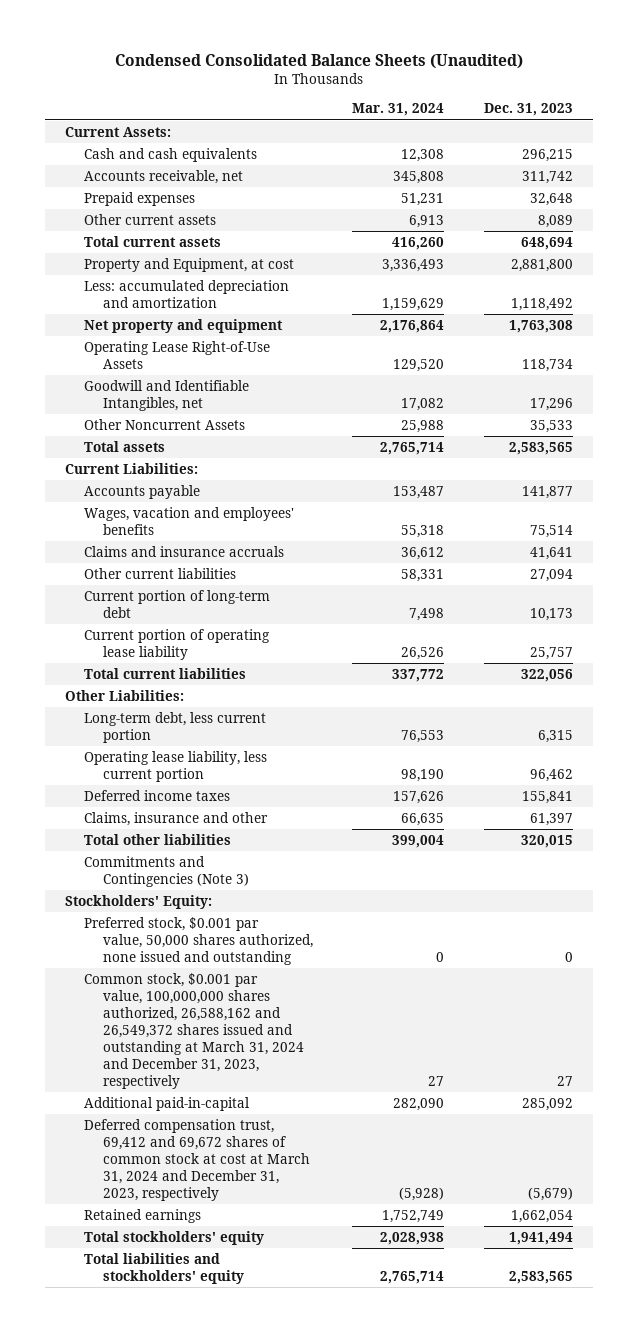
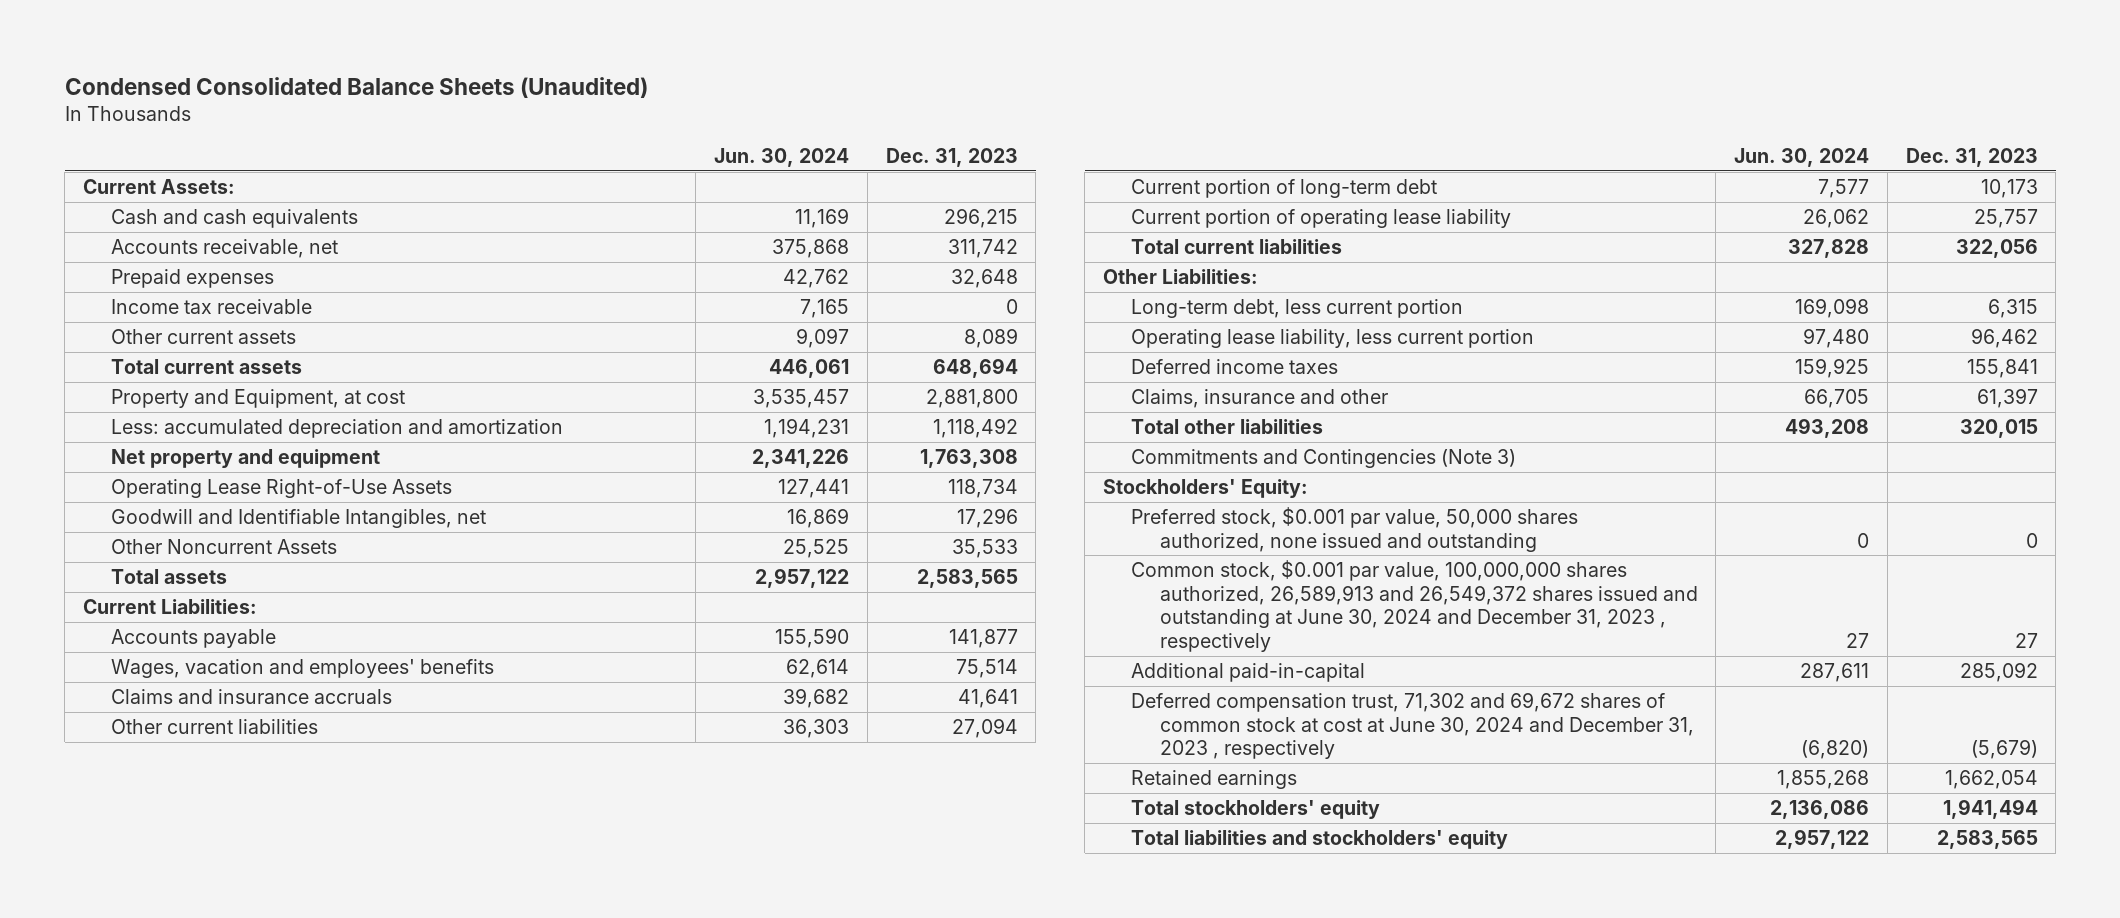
[352,103,445,117] Mar. 31, 2024 -> none
none -> [713,148,849,168] Jun. 30, 2024
none -> [111,299,313,315] Income tax receivable
[83,973,304,1089] Common stock, $0.001 par value, 100,000,000 shares authorized, 26,588,162 and 26,549,372 shares issued and outstanding at March 31, 2024 and December 31, 2023, respectively -> [1131,560,1698,652] Common stock, $0.001 par value, 100,000,000 shares authorized, 26,589,913 and 26,549,372 shares issued and outstanding at June 30, 2024 and December 31, 2023 , respectively
[83,1119,310,1201] Deferred compensation trust, 69,412 and 69,672 shares of common stock at cost at March 31, 2024 and December 31, 2023, respectively -> [1131,692,1694,760] Deferred compensation trust, 71,302 and 69,672 shares of common stock at cost at June 30, 2024 and December 31, 2023 , respectively

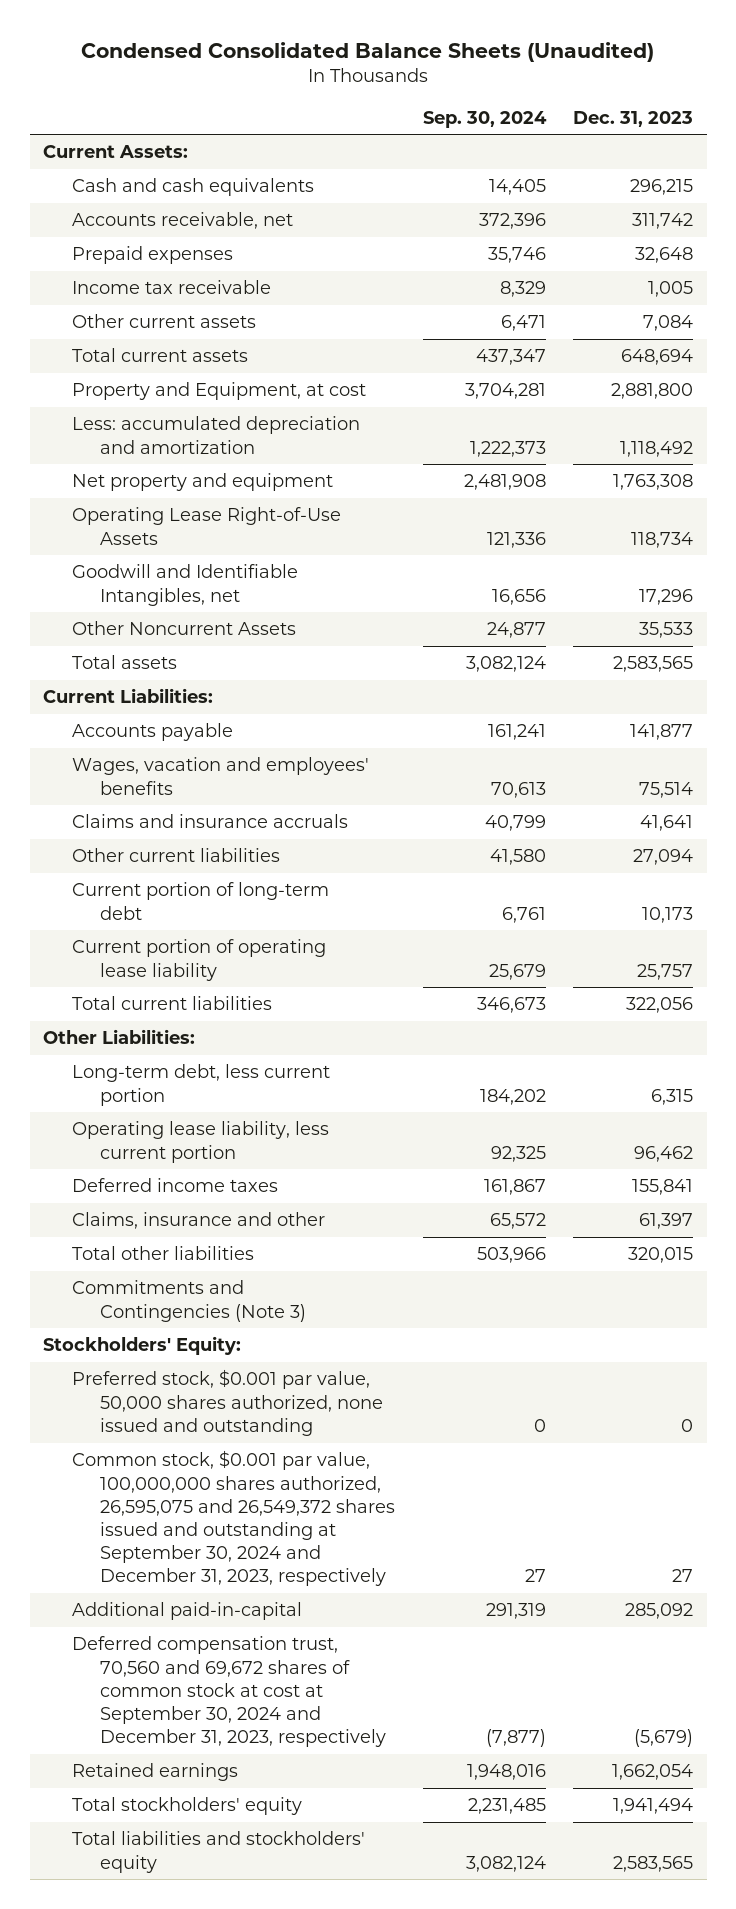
[713,148,849,168] Jun. 30, 2024 -> none
none -> [422,110,547,128] Sep. 30, 2024
[1005,299,1018,315] 0 -> [648,281,694,298] 1,005
[963,328,1018,349] 8,089 -> [643,315,694,332] 7,084
[1131,560,1698,652] Common stock, $0.001 par value, 100,000,000 shares authorized, 26,589,913 and 26,549,372 shares issued and outstanding at June 30, 2024 and December 31, 2023 , respectively -> [71,1450,396,1587] Common stock, $0.001 par value, 100,000,000 shares authorized, 26,595,075 and 26,549,372 shares issued and outstanding at September 30, 2024 and December 31, 2023, respectively
[1131,692,1694,760] Deferred compensation trust, 71,302 and 69,672 shares of common stock at cost at June 30, 2024 and December 31, 2023 , respectively -> [71,1636,387,1748] Deferred compensation trust, 70,560 and 69,672 shares of common stock at cost at September 30, 2024 and December 31, 2023, respectively

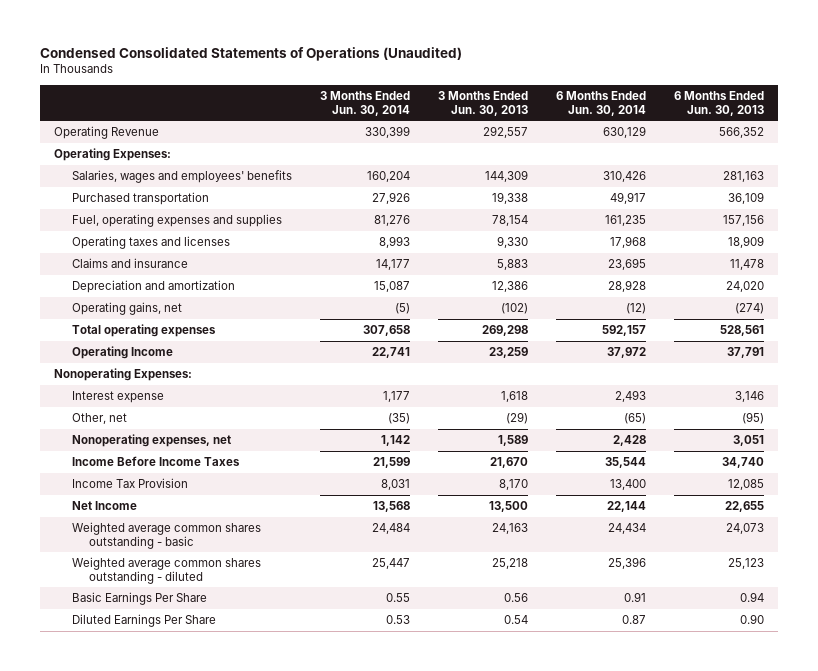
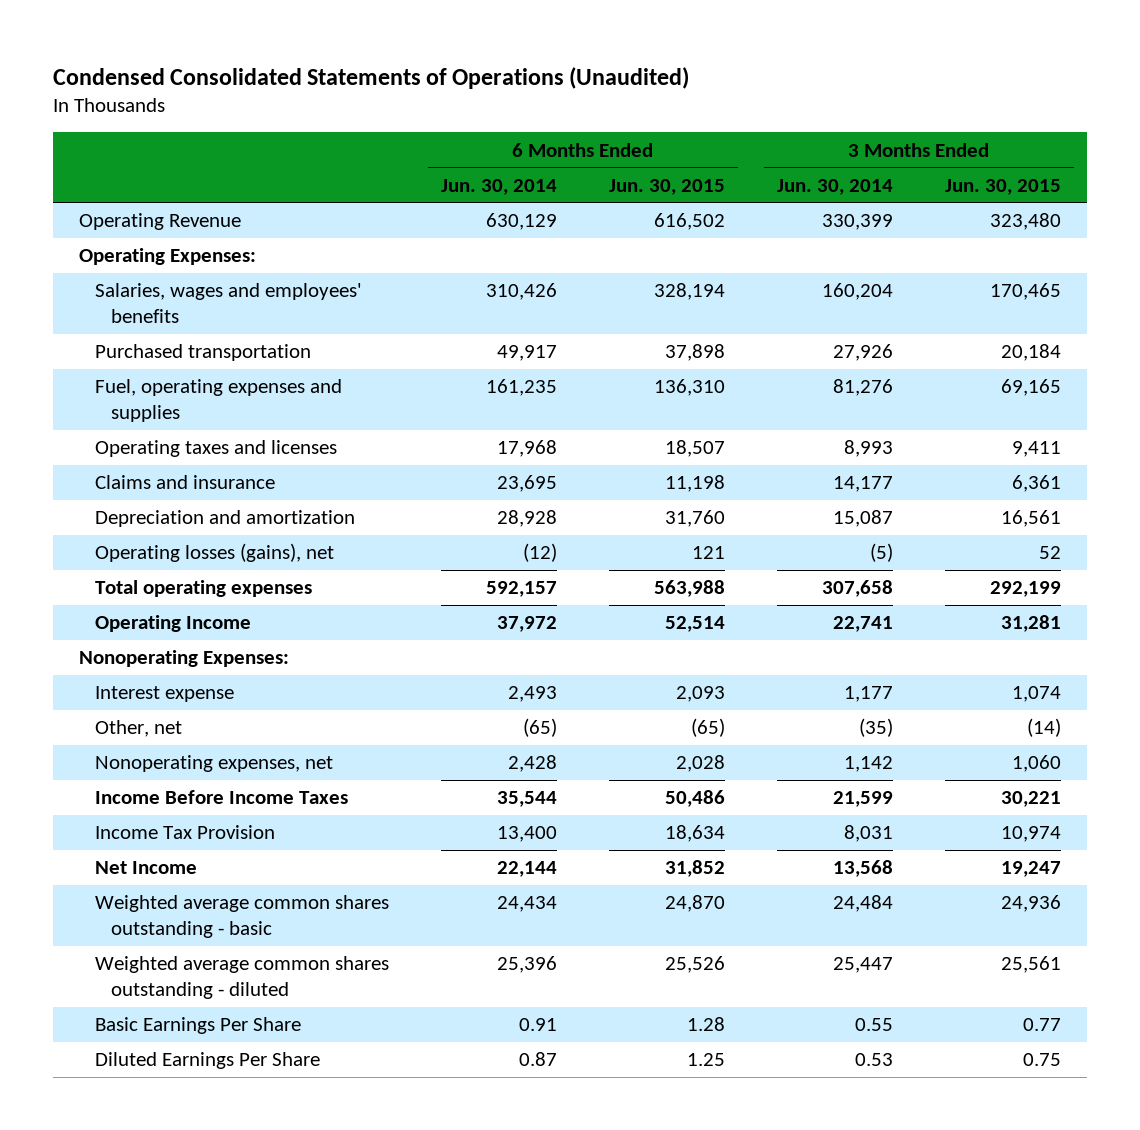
[437,91,528,116] 3 Months Ended Jun. 30, 2013 -> none
[674,91,765,116] 6 Months Ended Jun. 30, 2013 -> none
none -> [609,178,726,195] Jun. 30, 2015
none -> [945,178,1062,195] Jun. 30, 2015
[71,302,182,316] Operating gains, net -> [95,543,335,563] Operating losses (gains), net

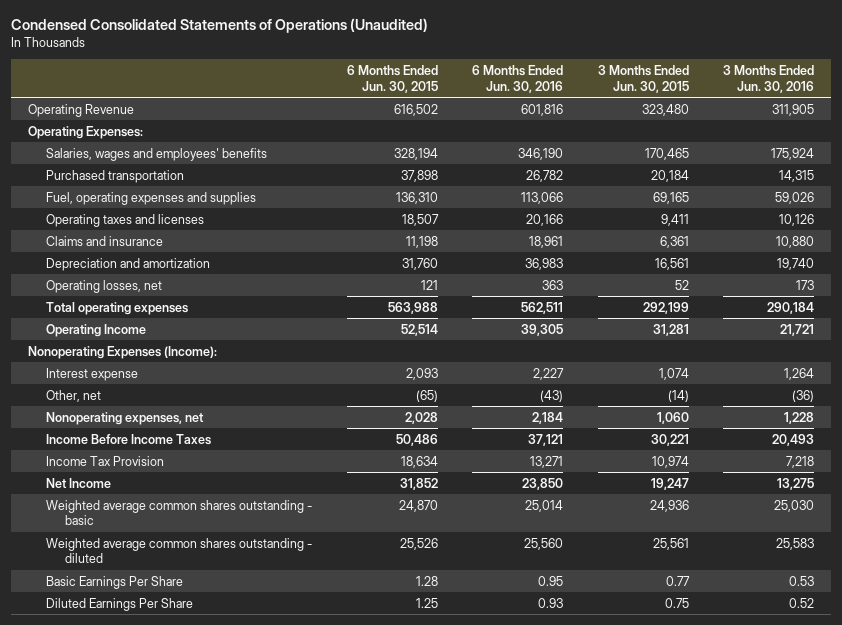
[441,178,558,195] Jun. 30, 2014 -> none
[777,178,894,195] Jun. 30, 2014 -> none
none -> [472,64,564,93] 6 Months Ended Jun. 30, 2016
none -> [723,64,815,93] 3 Months Ended Jun. 30, 2016
[95,543,335,563] Operating losses (gains), net -> [46,279,163,293] Operating losses, net
[79,650,290,668] Nonoperating Expenses: -> [27,345,217,359] Nonoperating Expenses (Income):

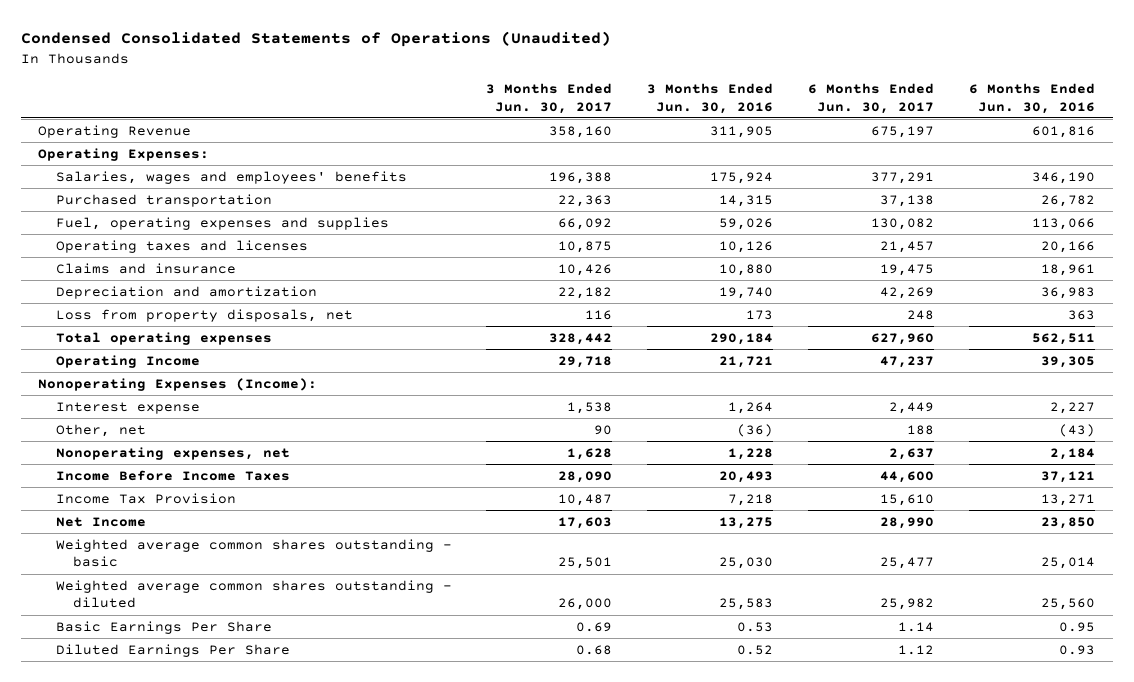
[346,64,438,93] 6 Months Ended Jun. 30, 2015 -> none
[597,64,689,93] 3 Months Ended Jun. 30, 2015 -> none
none -> [486,82,613,114] 3 Months Ended Jun. 30, 2017
none -> [808,82,935,114] 6 Months Ended Jun. 30, 2017
[46,279,163,293] Operating losses, net -> [55,308,353,322] Loss from property disposals, net

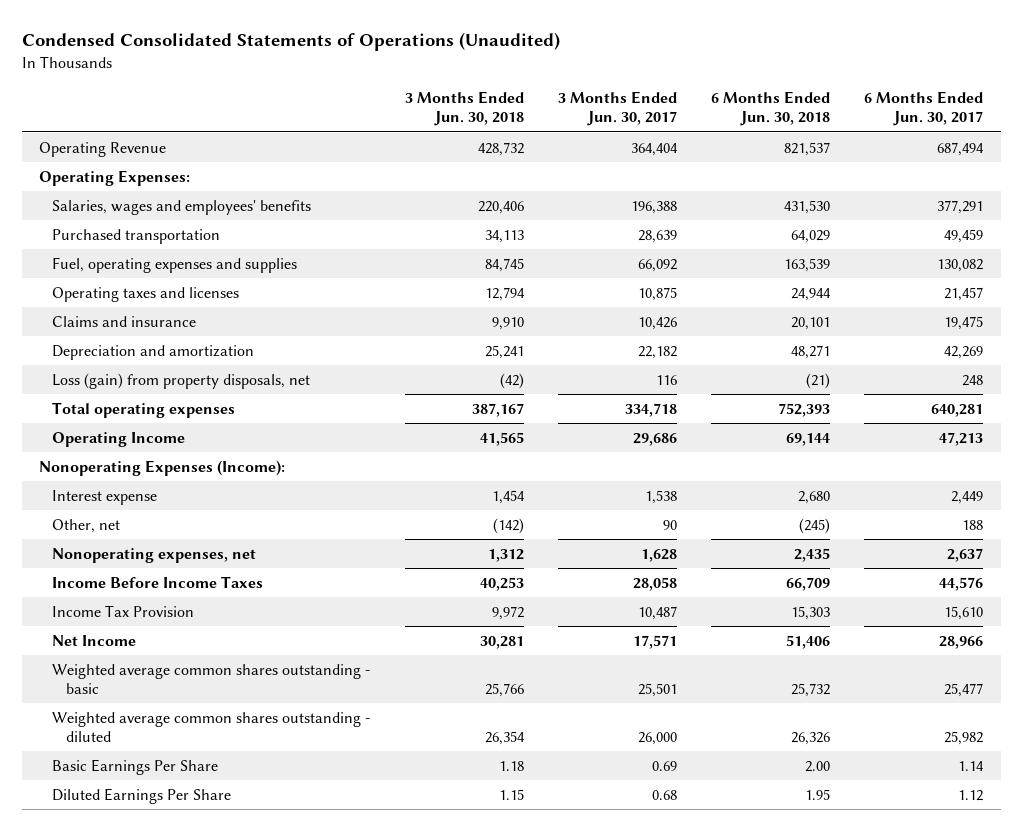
[647,82,774,114] 3 Months Ended Jun. 30, 2016 -> none
[969,82,1096,114] 6 Months Ended Jun. 30, 2016 -> none
none -> [404,91,524,127] 3 Months Ended Jun. 30, 2018
none -> [711,91,831,127] 6 Months Ended Jun. 30, 2018
[549,125,613,138] 358,160 -> [630,142,678,156] 364,404
[871,125,935,138] 675,197 -> [937,141,985,156] 687,494
[558,194,613,207] 22,363 -> [637,229,677,243] 28,639
[880,194,935,207] 37,138 -> [944,228,984,243] 49,459
[55,308,353,322] Loss from property disposals, net -> [52,372,311,389] Loss (gain) from property disposals, net
[549,332,613,345] 328,442 -> [624,402,677,417] 334,718
[871,332,935,345] 627,960 -> [931,403,984,417] 640,281
[558,355,613,368] 29,718 -> [632,432,677,446] 29,686
[880,355,935,368] 47,237 -> [939,431,984,446] 47,213
[558,470,613,483] 28,090 -> [632,576,677,591] 28,058
[880,470,935,483] 44,600 -> [939,576,984,591] 44,576
[558,516,613,529] 17,603 -> [632,634,677,649] 17,571
[880,516,935,529] 28,990 -> [939,635,984,649] 28,966

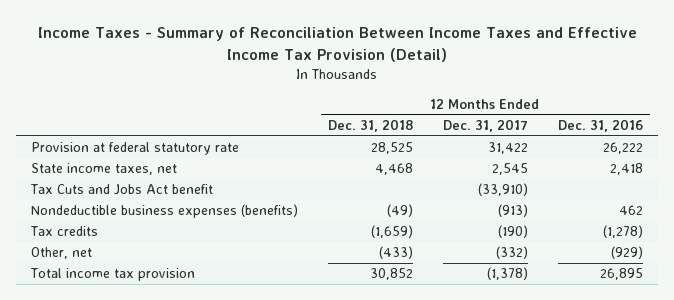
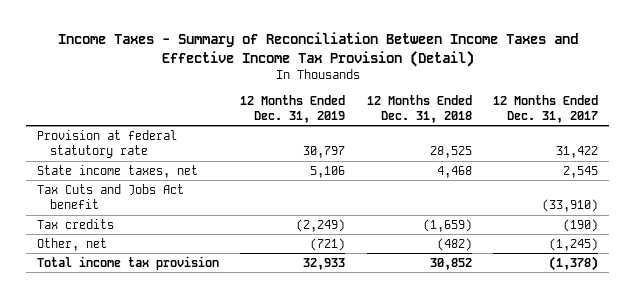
[557,118,643,132] Dec. 31, 2016 -> none
none -> [240,94,346,123] 12 Months Ended Dec. 31, 2019
[31,204,299,219] Nondeductible business expenses (benefits) -> none
[378,246,413,260] (433) -> [436,237,472,251] (482)
[495,246,528,260] (332) -> [549,237,599,251] (1,245)

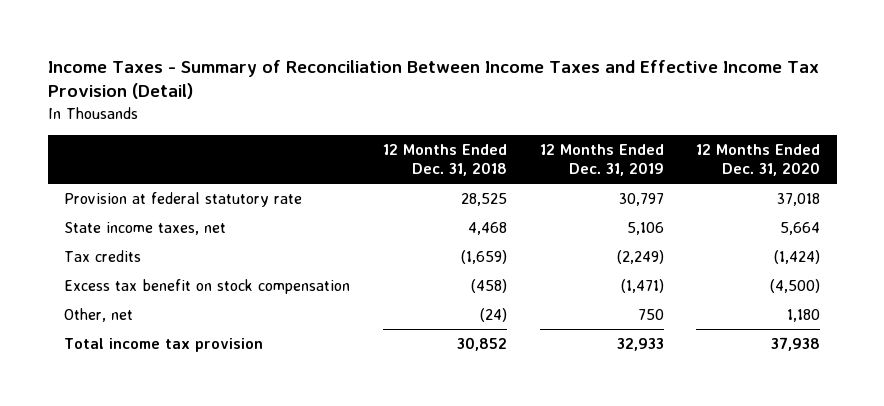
[493,94,599,123] 12 Months Ended Dec. 31, 2017 -> none
none -> [696,143,821,177] 12 Months Ended Dec. 31, 2020
[36,183,184,210] Tax Cuts and Jobs Act benefit -> none
none -> [64,278,351,294] Excess tax benefit on stock compensation
[310,237,346,251] (721) -> [637,308,664,320] 750
[436,237,472,251] (482) -> [479,307,507,322] (24)

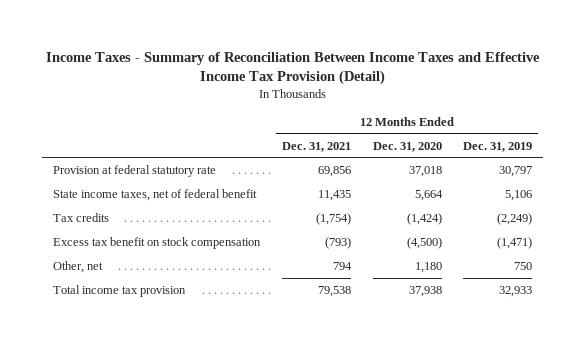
[382,143,507,177] 12 Months Ended Dec. 31, 2018 -> none
none -> [281,141,351,152] Dec. 31, 2021
[64,221,227,235] State income taxes, net -> [52,188,257,201] State income taxes, net of federal benefit

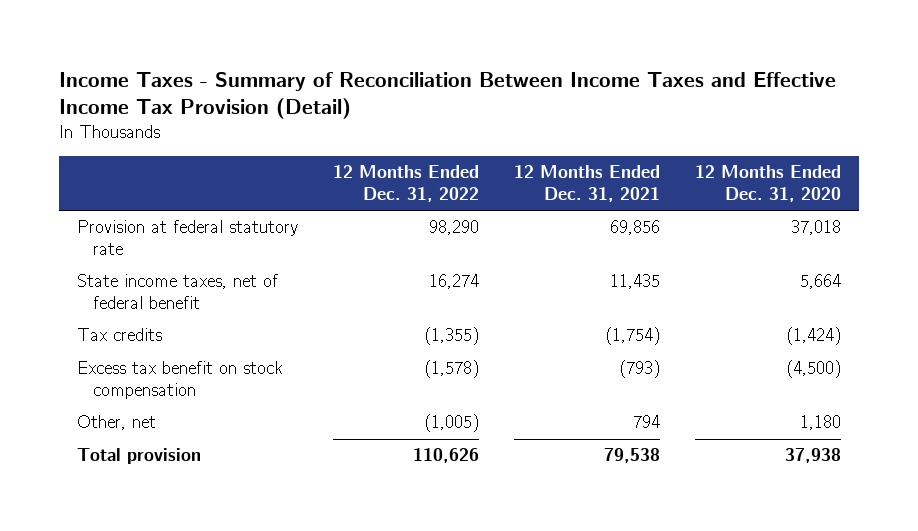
[463,141,533,152] Dec. 31, 2019 -> none
none -> [332,165,479,202] 12 Months Ended Dec. 31, 2022
[52,284,186,297] Total income tax provision -> [76,448,201,465] Total provision

